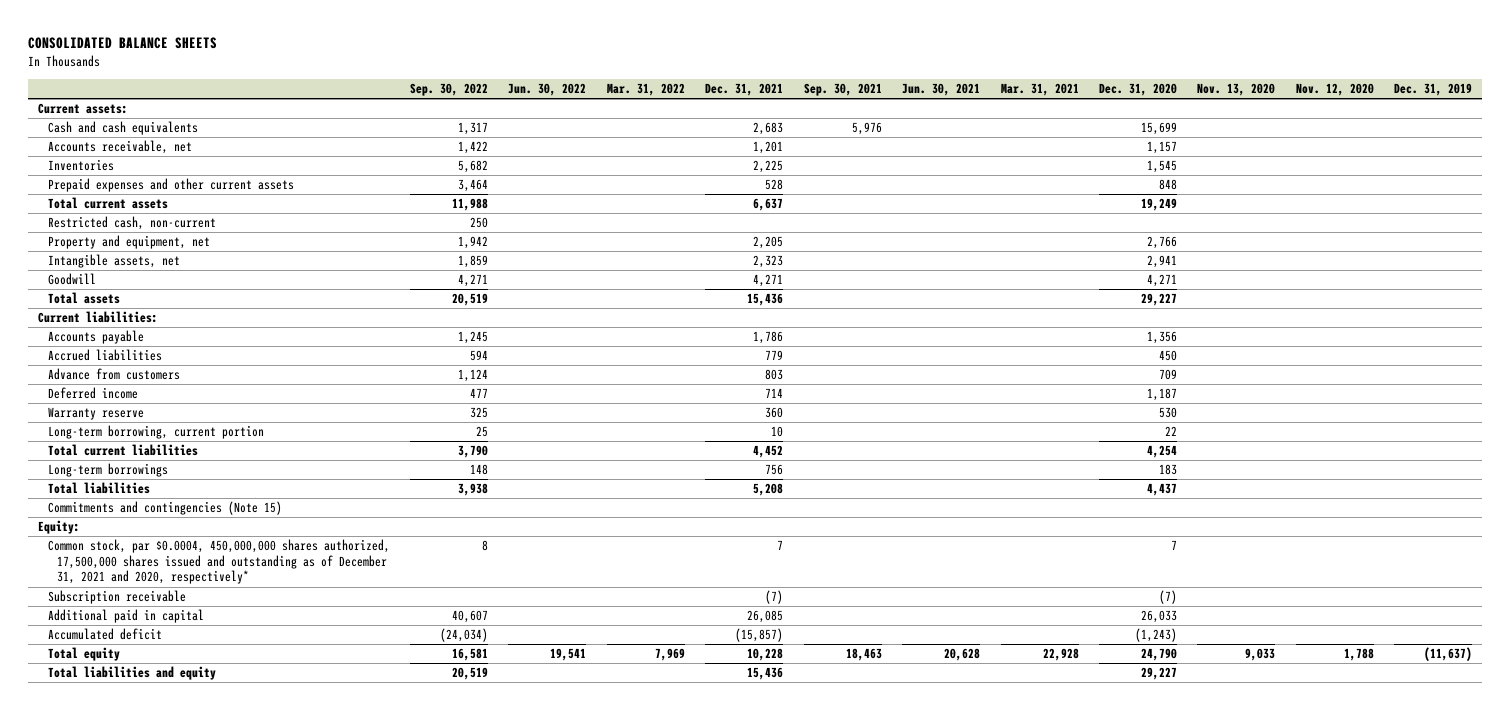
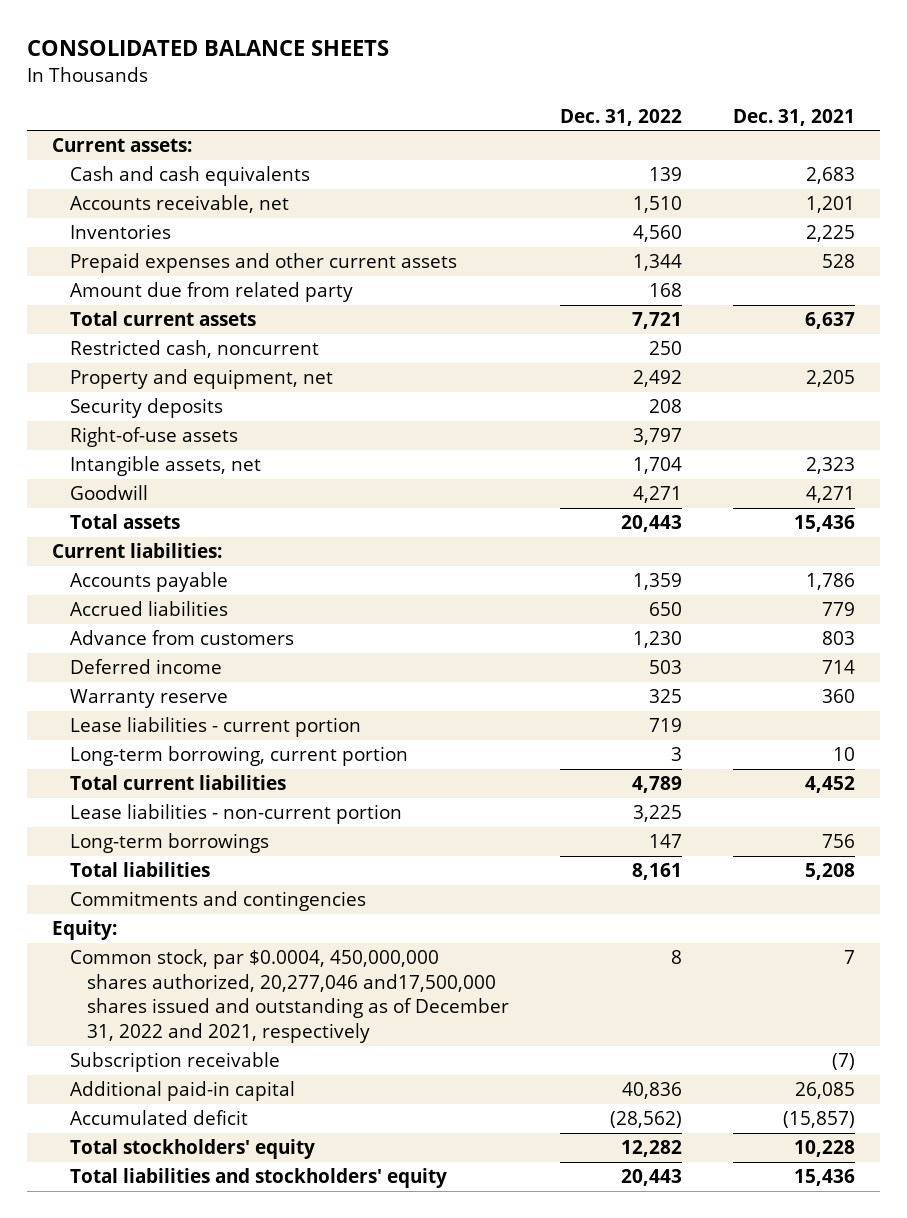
[410,83,489,97] Sep. 30, 2022 -> none
[508,83,587,97] Jun. 30, 2022 -> none
[606,83,685,97] Mar. 31, 2022 -> none
[803,83,882,97] Sep. 30, 2021 -> none
[902,83,981,97] Jun. 30, 2021 -> none
[1000,83,1079,97] Mar. 31, 2021 -> none
[1099,83,1178,97] Dec. 31, 2020 -> none
[1197,83,1276,97] Nov. 13, 2020 -> none
[1295,83,1374,97] Nov. 12, 2020 -> none
[1394,83,1473,97] Dec. 31, 2019 -> none
none -> [559,108,682,126] Dec. 31, 2022
none -> [69,282,353,303] Amount due from related party
[47,216,216,231] Restricted cash, non-current -> [69,340,319,359] Restricted cash, noncurrent
none -> [69,398,223,419] Security deposits
none -> [69,427,238,448] Right-of-use assets
none -> [69,717,361,738] Lease liabilities - current portion
none -> [69,804,402,825] Lease liabilities - non-current portion
[47,501,282,516] Commitments and contingencies (Note 15) -> [69,891,366,912] Commitments and contingencies
[47,539,390,585] Common stock, par $0.0004, 450,000,000 shares authorized, 17,500,000 shares issued and outstanding as of December 31, 2021 and 2020, respectively* -> [69,949,509,1043] Common stock, par $0.0004, 450,000,000 shares authorized, 20,277,046 and17,500,000 shares issued and outstanding as of December 31, 2022 and 2021, respectively
[47,609,204,624] Additional paid in capital -> [69,1081,295,1102] Additional paid-in capital
[47,647,120,662] Total equity -> [69,1139,315,1160] Total stockholders' equity
[47,666,216,681] Total liabilities and equity -> [69,1168,447,1189] Total liabilities and stockholders' equity

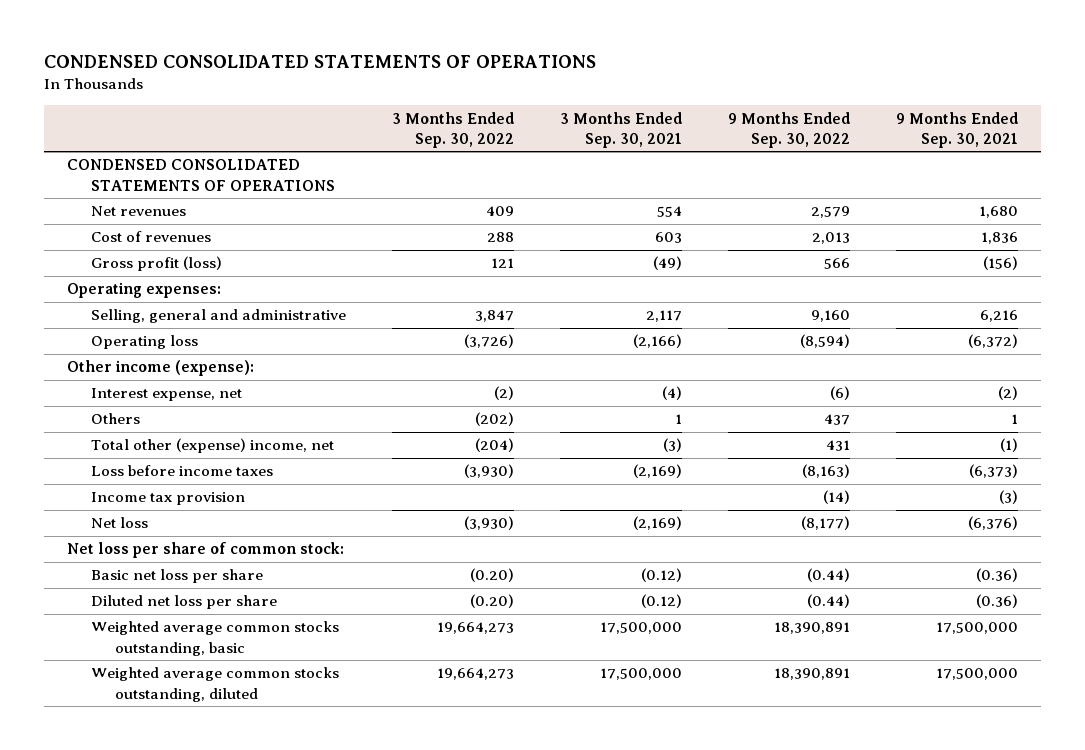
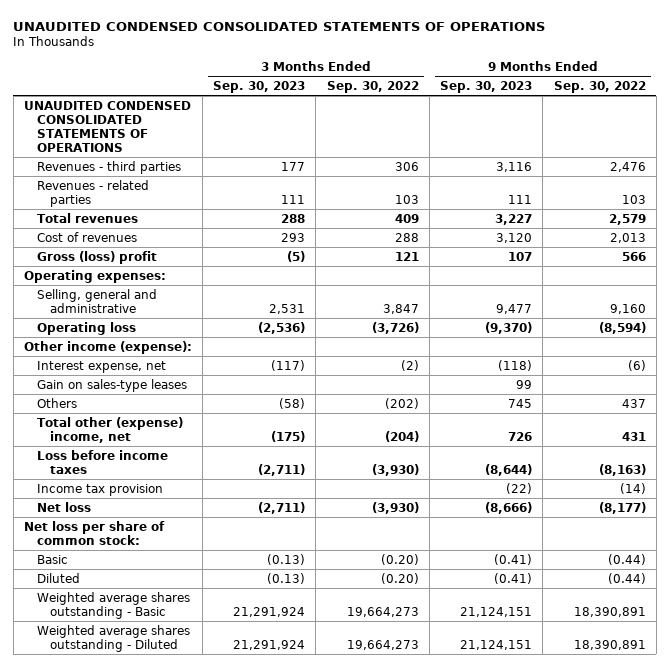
[43,55,596,69] CONDENSED CONSOLIDATED STATEMENTS OF OPERATIONS -> [13,21,546,31] UNAUDITED CONDENSED CONSOLIDATED STATEMENTS OF OPERATIONS
[559,111,682,148] 3 Months Ended Sep. 30, 2021 -> none
[895,111,1018,148] 9 Months Ended Sep. 30, 2021 -> none
none -> [213,80,306,93] Sep. 30, 2023
none -> [440,80,533,93] Sep. 30, 2023
[66,159,335,191] CONDENSED CONSOLIDATED STATEMENTS OF OPERATIONS -> [23,100,191,152] UNAUDITED CONDENSED CONSOLIDATED STATEMENTS OF OPERATIONS
none -> [36,160,181,174] Revenues - third parties
none -> [36,179,149,207] Revenues - related parties
[90,206,186,217] Net revenues -> [36,212,138,223] Total revenues
[90,256,222,272] Gross profit (loss) -> [36,250,157,264] Gross (loss) profit
none -> [36,378,187,392] Gain on sales-type leases
[90,569,263,584] Basic net loss per share -> [36,554,68,564] Basic
[90,595,277,610] Diluted net loss per share -> [36,572,80,583] Diluted
[90,621,339,656] Weighted average common stocks outstanding, basic -> [36,591,190,619] Weighted average shares outstanding - Basic
[90,667,339,702] Weighted average common stocks outstanding, diluted -> [36,624,190,652] Weighted average shares outstanding - Diluted

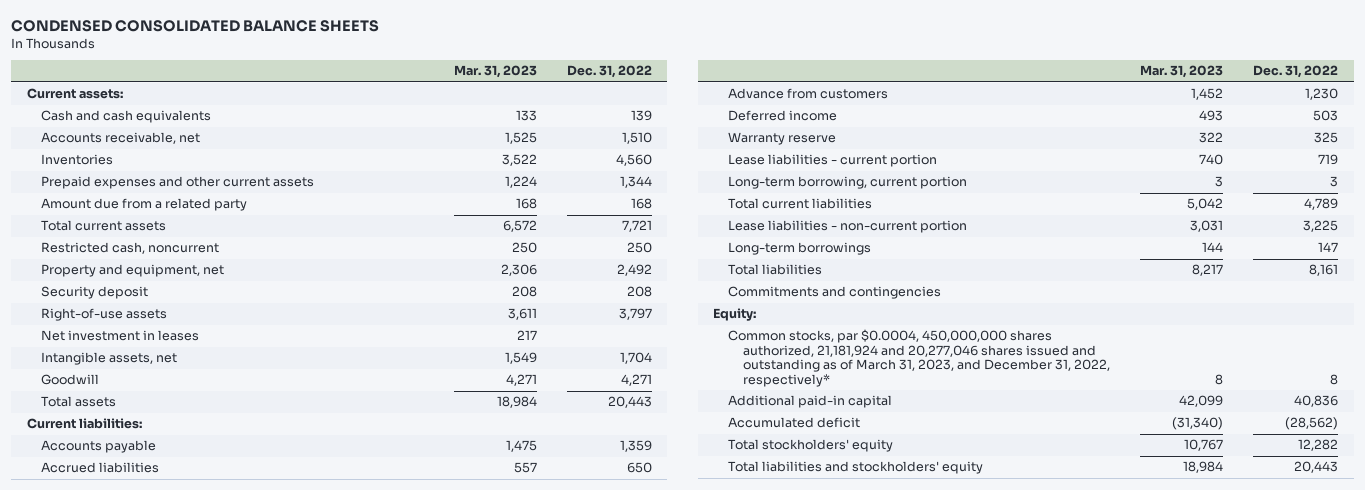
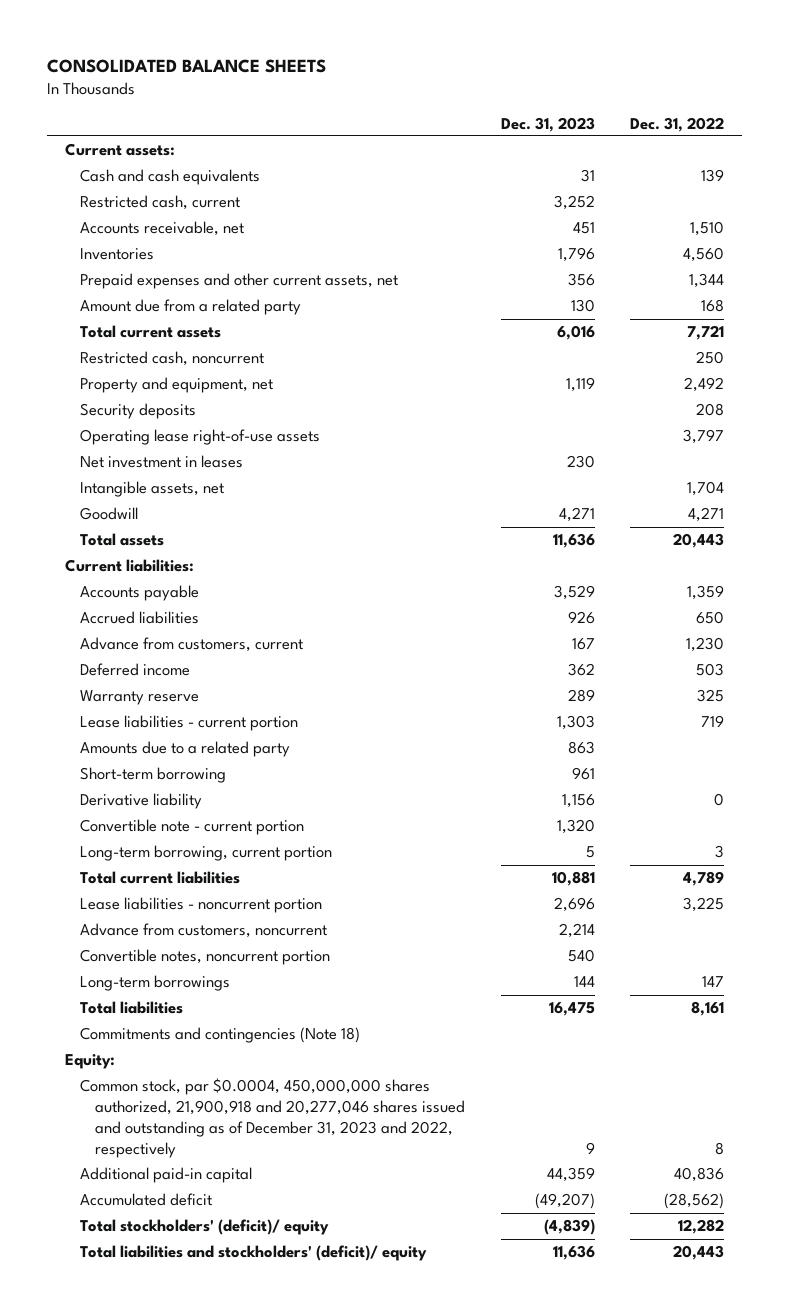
[11,19,380,32] CONDENSED CONSOLIDATED BALANCE SHEETS -> [46,59,326,74] CONSOLIDATED BALANCE SHEETS
[453,65,537,79] Mar. 31, 2023 -> none
none -> [500,116,595,132] Dec. 31, 2023
none -> [79,195,240,211] Restricted cash, current
[41,176,315,190] Prepaid expenses and other current assets -> [79,273,398,290] Prepaid expenses and other current assets, net
[41,286,149,300] Security deposit -> [79,403,196,420] Security deposits
[41,308,168,322] Right-of-use assets -> [79,429,320,446] Operating lease right-of-use assets
[728,88,889,100] Advance from customers -> [79,637,303,653] Advance from customers, current
none -> [79,741,290,758] Amounts due to a related party
none -> [79,767,226,784] Short-term borrowing
none -> [79,793,202,810] Derivative liability
none -> [79,819,304,836] Convertible note - current portion
[728,220,968,234] Lease liabilities - non-current portion -> [79,897,322,914] Lease liabilities - noncurrent portion
none -> [79,923,327,939] Advance from customers, noncurrent
none -> [79,949,330,966] Convertible notes, noncurrent portion
[728,286,942,300] Commitments and contingencies -> [79,1027,360,1044] Commitments and contingencies (Note 18)
[728,329,1110,387] Common stocks, par $0.0004, 450,000,000 shares authorized, 21,181,924 and 20,277,046 shares issued and outstanding as of March 31, 2023, and December 31, 2022, respectively* -> [79,1078,466,1158] Common stock, par $0.0004, 450,000,000 shares authorized, 21,900,918 and 20,277,046 shares issued and outstanding as of December 31, 2023 and 2022, respectively
[728,439,894,453] Total stockholders' equity -> [79,1219,329,1236] Total stockholders' (deficit)/ equity
[728,461,984,475] Total liabilities and stockholders' equity -> [79,1245,427,1262] Total liabilities and stockholders' (deficit)/ equity

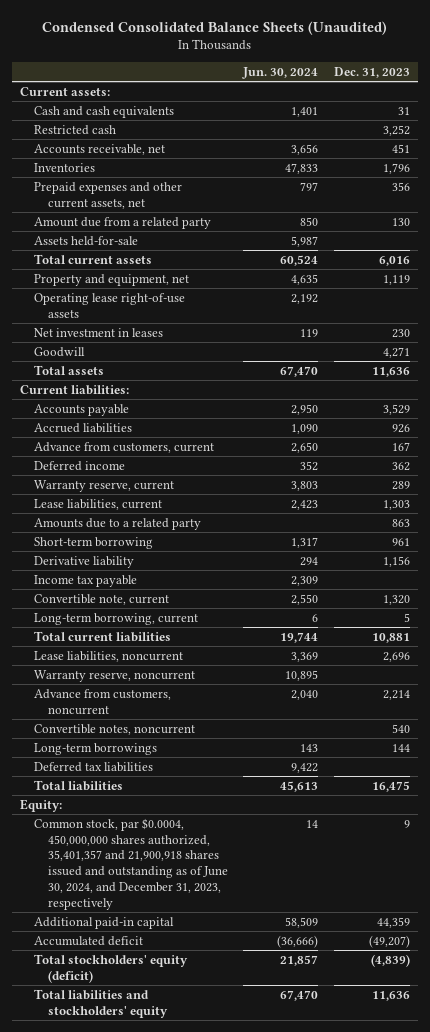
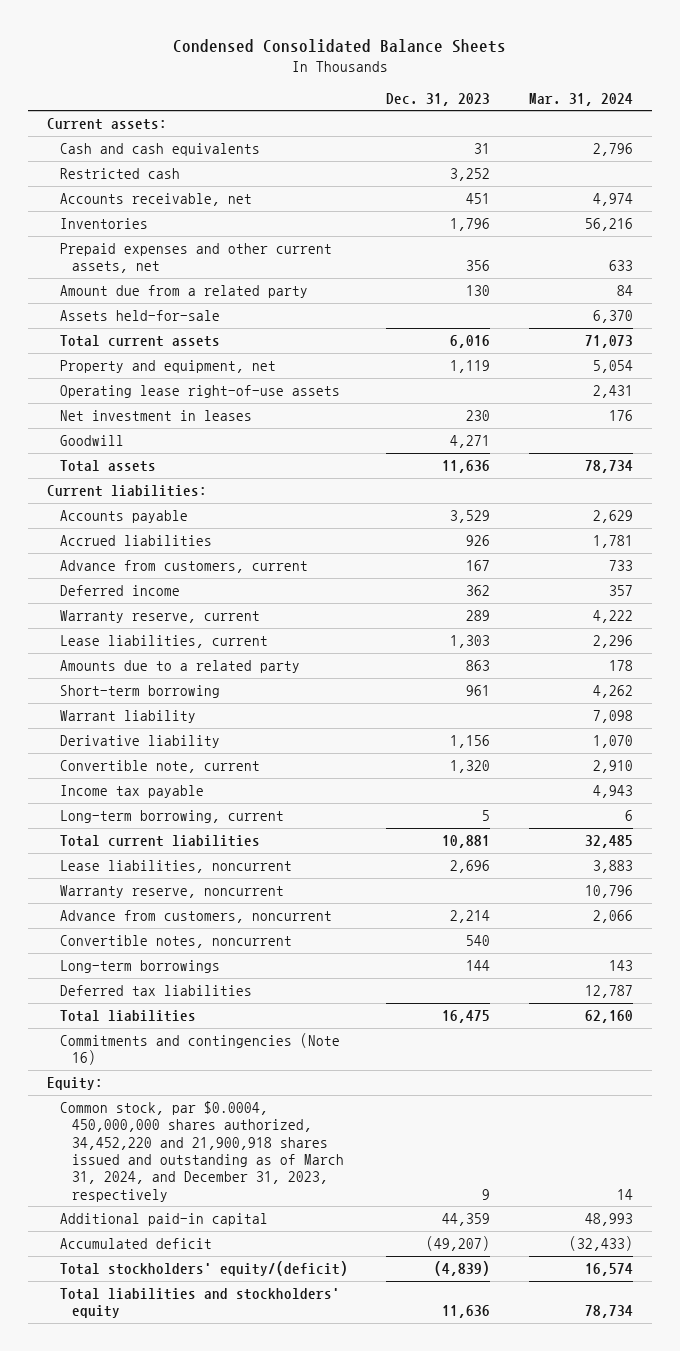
[41,20,387,35] Condensed Consolidated Balance Sheets (Unaudited) -> [173,39,507,54] Condensed Consolidated Balance Sheets
[242,66,319,79] Jun. 30, 2024 -> none
none -> [528,92,633,106] Mar. 31, 2024
none -> [59,710,196,724] Warrant liability
[33,574,137,587] Income tax payable -> [59,785,204,799] Income tax payable
none -> [59,1033,340,1066] Commitments and contingencies (Note 16)
[33,817,228,910] Common stock, par $0.0004, 450,000,000 shares authorized, 35,401,357 and 21,900,918 shares issued and outstanding as of June 30, 2024, and December 31, 2023, respectively -> [59,1101,345,1202] Common stock, par $0.0004, 450,000,000 shares authorized, 34,452,220 and 21,900,918 shares issued and outstanding as of March 31, 2024, and December 31, 2023, respectively
[33,953,188,983] Total stockholders' equity (deficit) -> [59,1261,348,1277] Total stockholders' equity/(deficit)

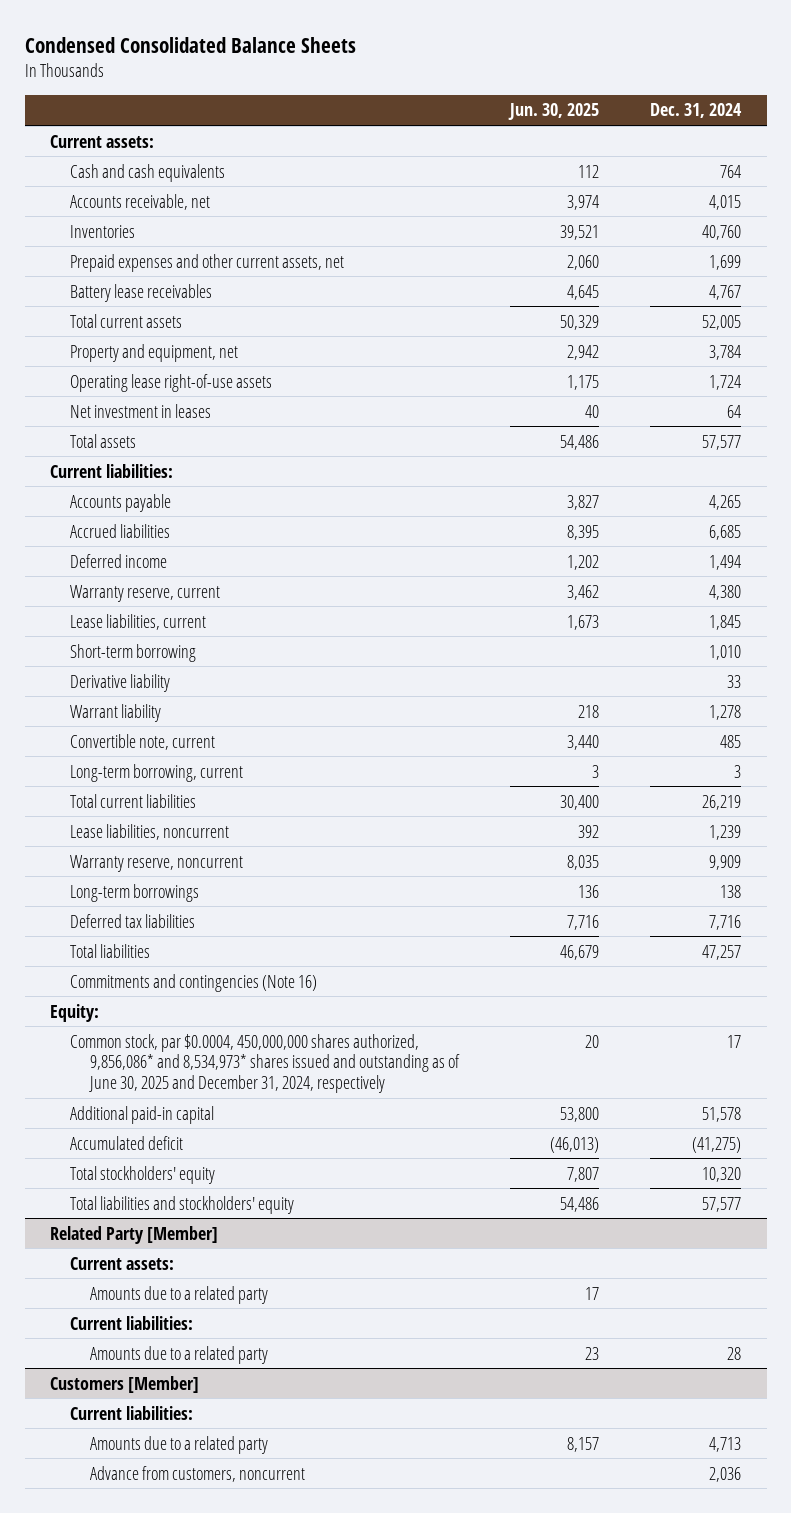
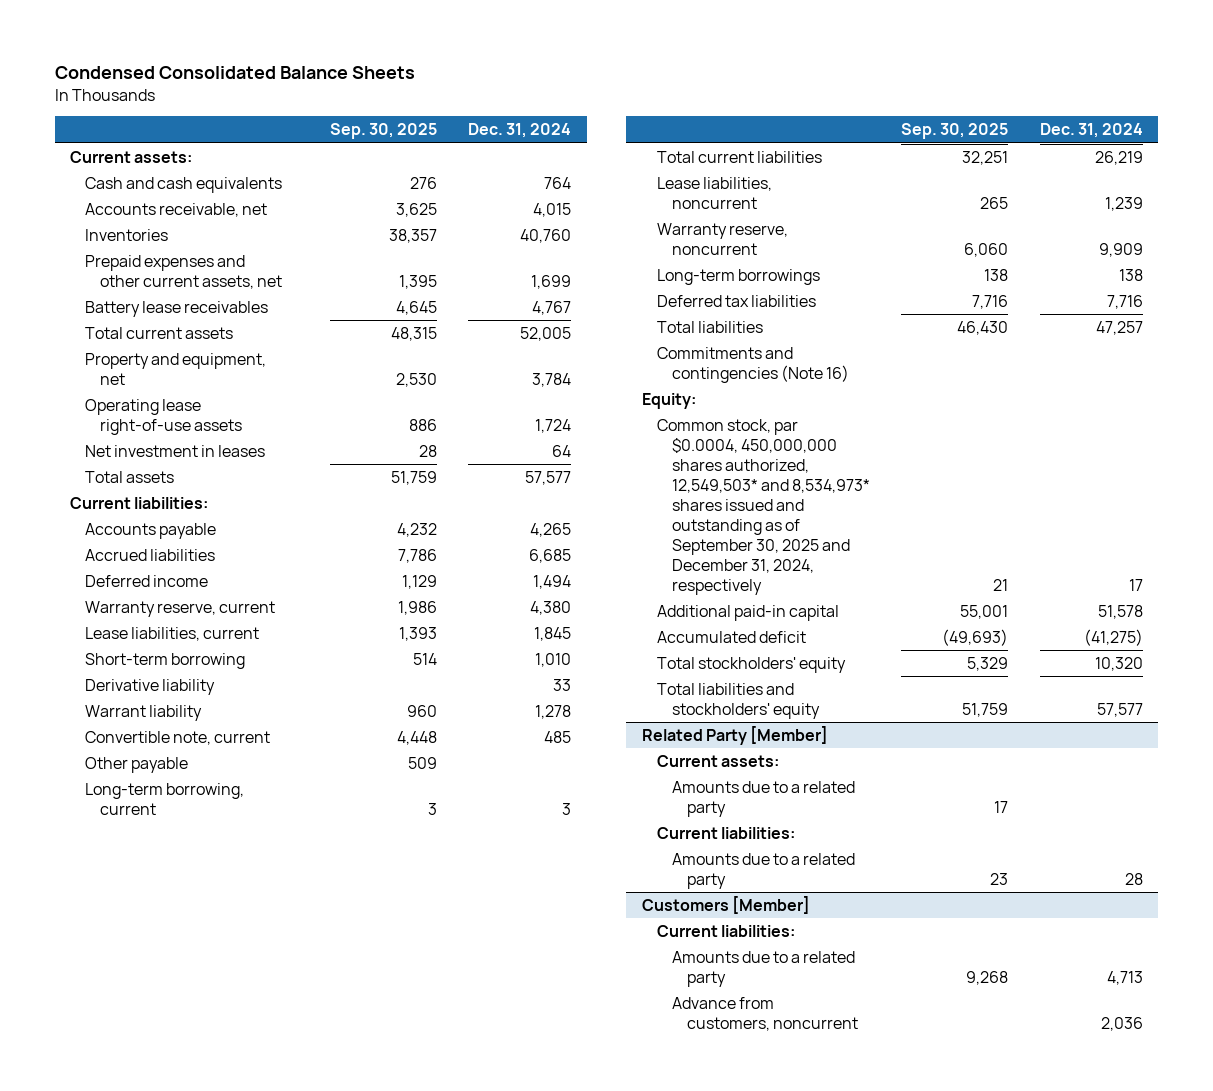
[508,103,600,121] Jun. 30, 2025 -> none
none -> [329,123,437,140] Sep. 30, 2025
none -> [85,756,189,773] Other payable
[70,1033,461,1093] Common stock, par $0.0004, 450,000,000 shares authorized, 9,856,086* and 8,534,973* shares issued and outstanding as of June 30, 2025 and December 31, 2024, respectively -> [656,418,871,595] Common stock, par $0.0004, 450,000,000 shares authorized, 12,549,503* and 8,534,973* shares issued and outstanding as of September 30, 2025 and December 31, 2024, respectively

